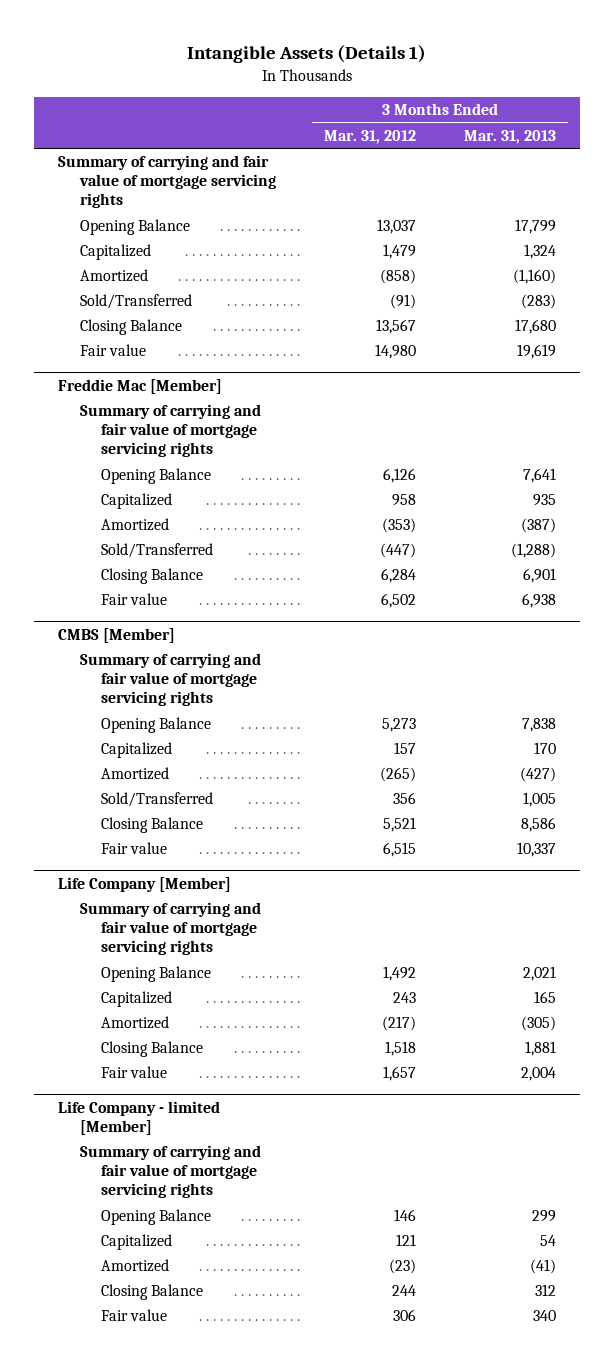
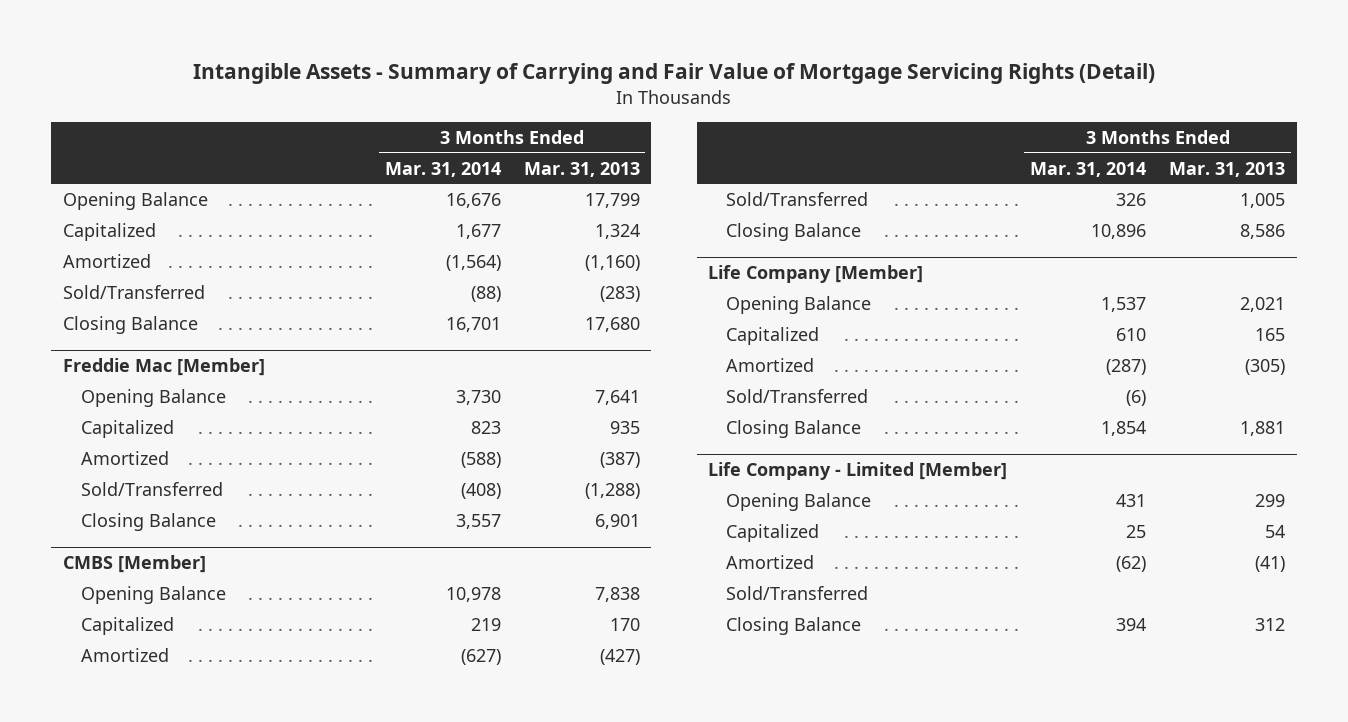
[186,45,426,64] Intangible Assets (Details 1) -> [192,63,1155,85] Intangible Assets - Summary of Carrying and Fair Value of Mortgage Servicing Rights (Detail)
[323,129,416,144] Mar. 31, 2012 -> none
none -> [384,161,501,177] Mar. 31, 2014
[58,155,276,209] Summary of carrying and fair value of mortgage servicing rights -> none
[79,344,146,357] Fair value -> none
[79,404,261,458] Summary of carrying and fair value of mortgage servicing rights -> none
[101,593,168,606] Fair value -> none
[79,653,261,707] Summary of carrying and fair value of mortgage servicing rights -> none
[101,842,168,855] Fair value -> none
[79,902,261,956] Summary of carrying and fair value of mortgage servicing rights -> none
none -> [726,388,869,403] Sold/Transferred
[101,1066,168,1079] Fair value -> none
[79,1145,261,1199] Summary of carrying and fair value of mortgage servicing rights -> none
[58,1100,221,1135] Life Company - limited [Member] -> [708,462,1008,481] Life Company - Limited [Member]
none -> [726,585,869,600] Sold/Transferred
[101,1309,168,1322] Fair value -> none

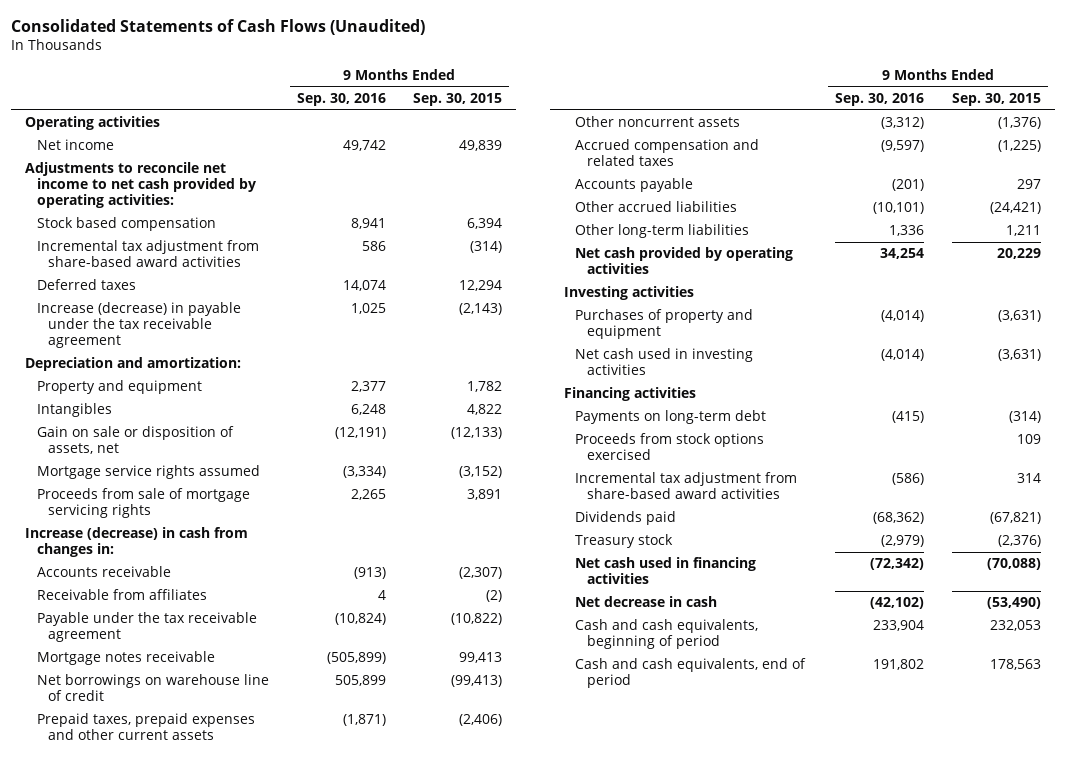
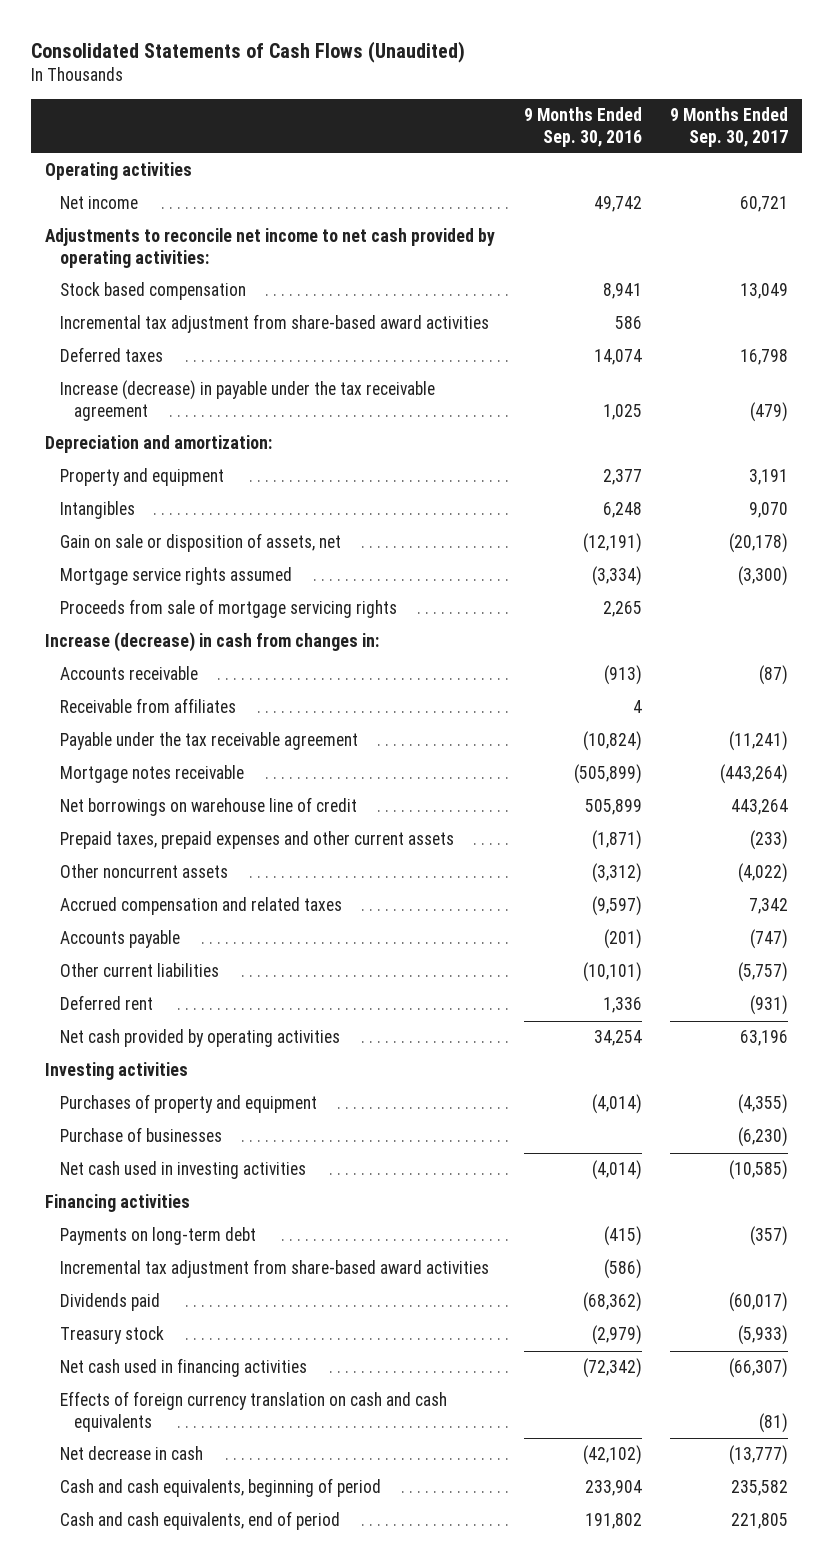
[413,92,503,106] Sep. 30, 2015 -> none
none -> [669,107,788,147] 9 Months Ended Sep. 30, 2017
[575,201,738,213] Other accrued liabilities -> [59,963,219,978] Other current liabilities
[575,224,750,239] Other long-term liabilities -> [59,995,153,1011] Deferred rent
none -> [59,1127,222,1143] Purchase of businesses
[575,433,765,461] Proceeds from stock options exercised -> none
none -> [59,1391,447,1432] Effects of foreign currency translation on cash and cash equivalents

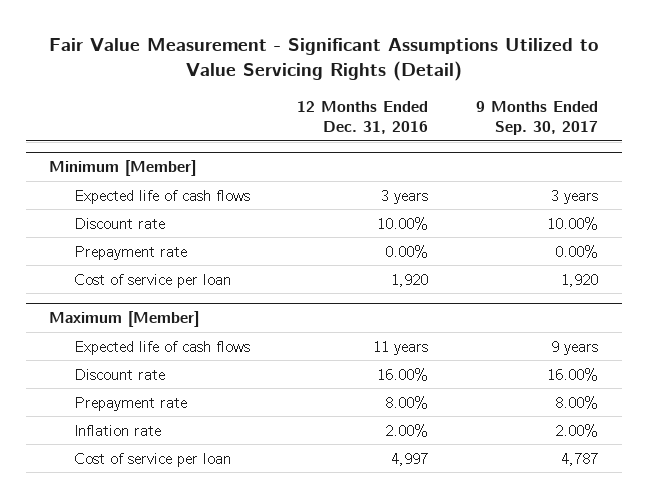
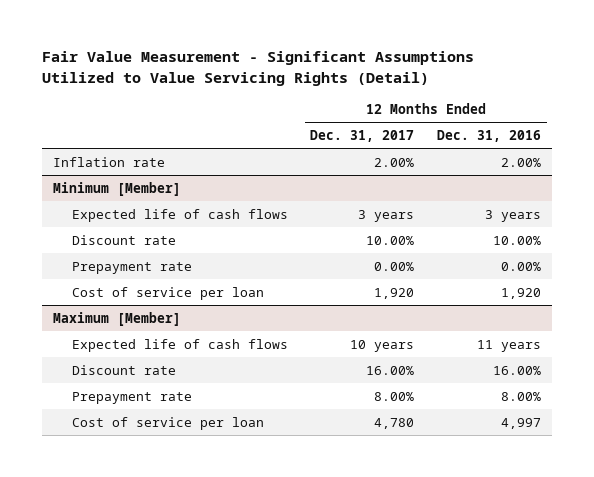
[476,101,599,136] 9 Months Ended Sep. 30, 2017 -> none
none -> [310,129,415,142] Dec. 31, 2017
none -> [53,156,166,167] Inflation rate
[73,424,161,436] Inflation rate -> none

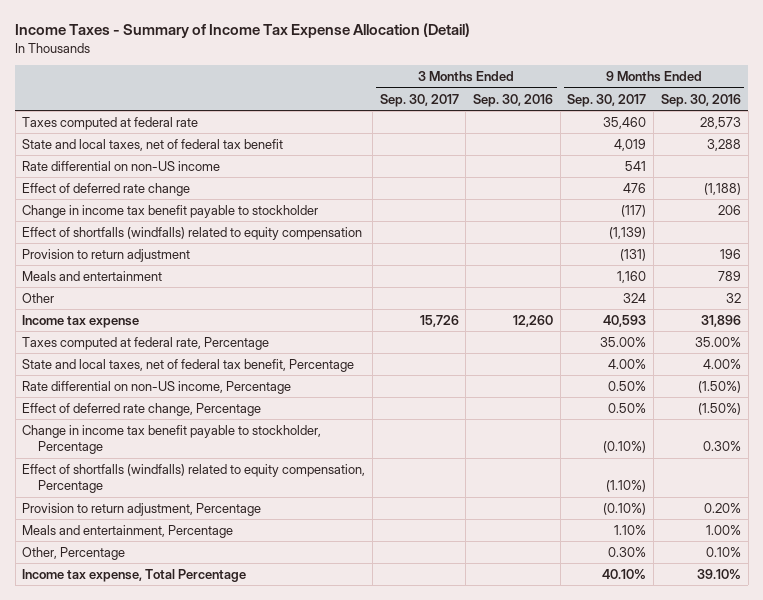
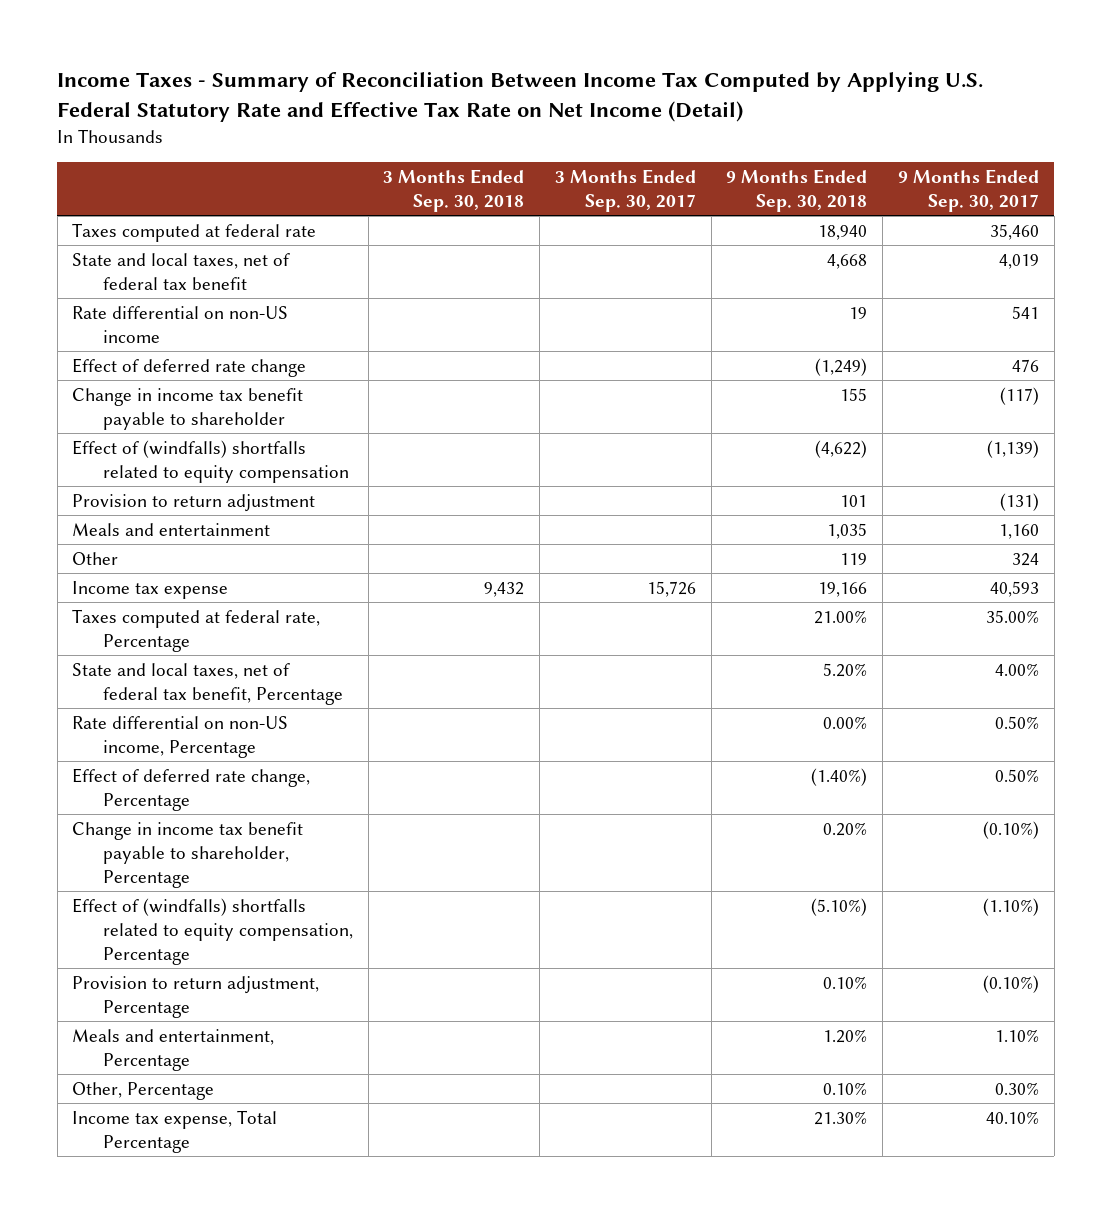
[15,23,471,39] Income Taxes - Summary of Income Tax Expense Allocation (Detail) -> [57,71,984,122] Income Taxes - Summary of Reconciliation Between Income Tax Computed by Applying U.S. Federal Statutory Rate and Effective Tax Rate on Net Income (Detail)
[473,93,554,107] Sep. 30, 2016 -> none
[660,93,741,107] Sep. 30, 2016 -> none
none -> [383,168,525,212] 3 Months Ended Sep. 30, 2018
none -> [726,168,868,212] 9 Months Ended Sep. 30, 2018
[22,204,319,218] Change in income tax benefit payable to stockholder -> [72,387,304,430] Change in income tax benefit payable to shareholder
[22,226,363,240] Effect of shortfalls (windfalls) related to equity compensation -> [72,439,349,483] Effect of (windfalls) shortfalls related to equity compensation
[22,424,322,455] Change in income tax benefit payable to stockholder, Percentage -> [72,821,304,888] Change in income tax benefit payable to shareholder, Percentage
[22,463,366,494] Effect of shortfalls (windfalls) related to equity compensation, Percentage -> [72,897,353,965] Effect of (windfalls) shortfalls related to equity compensation, Percentage

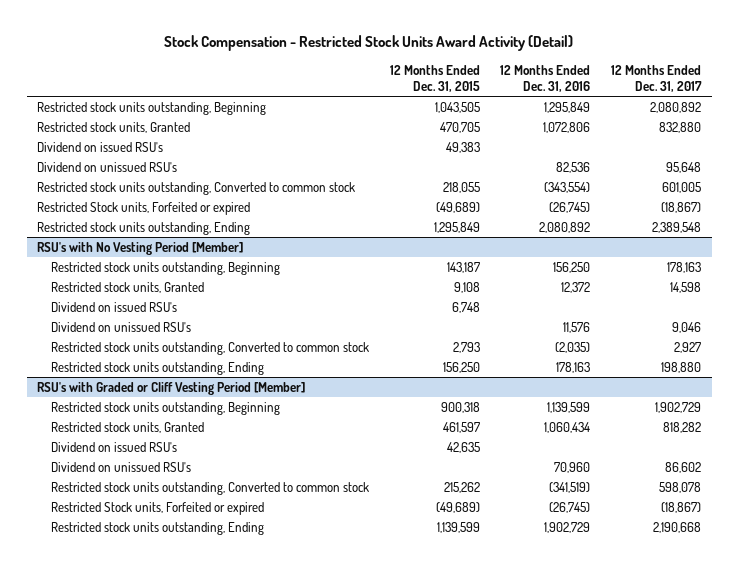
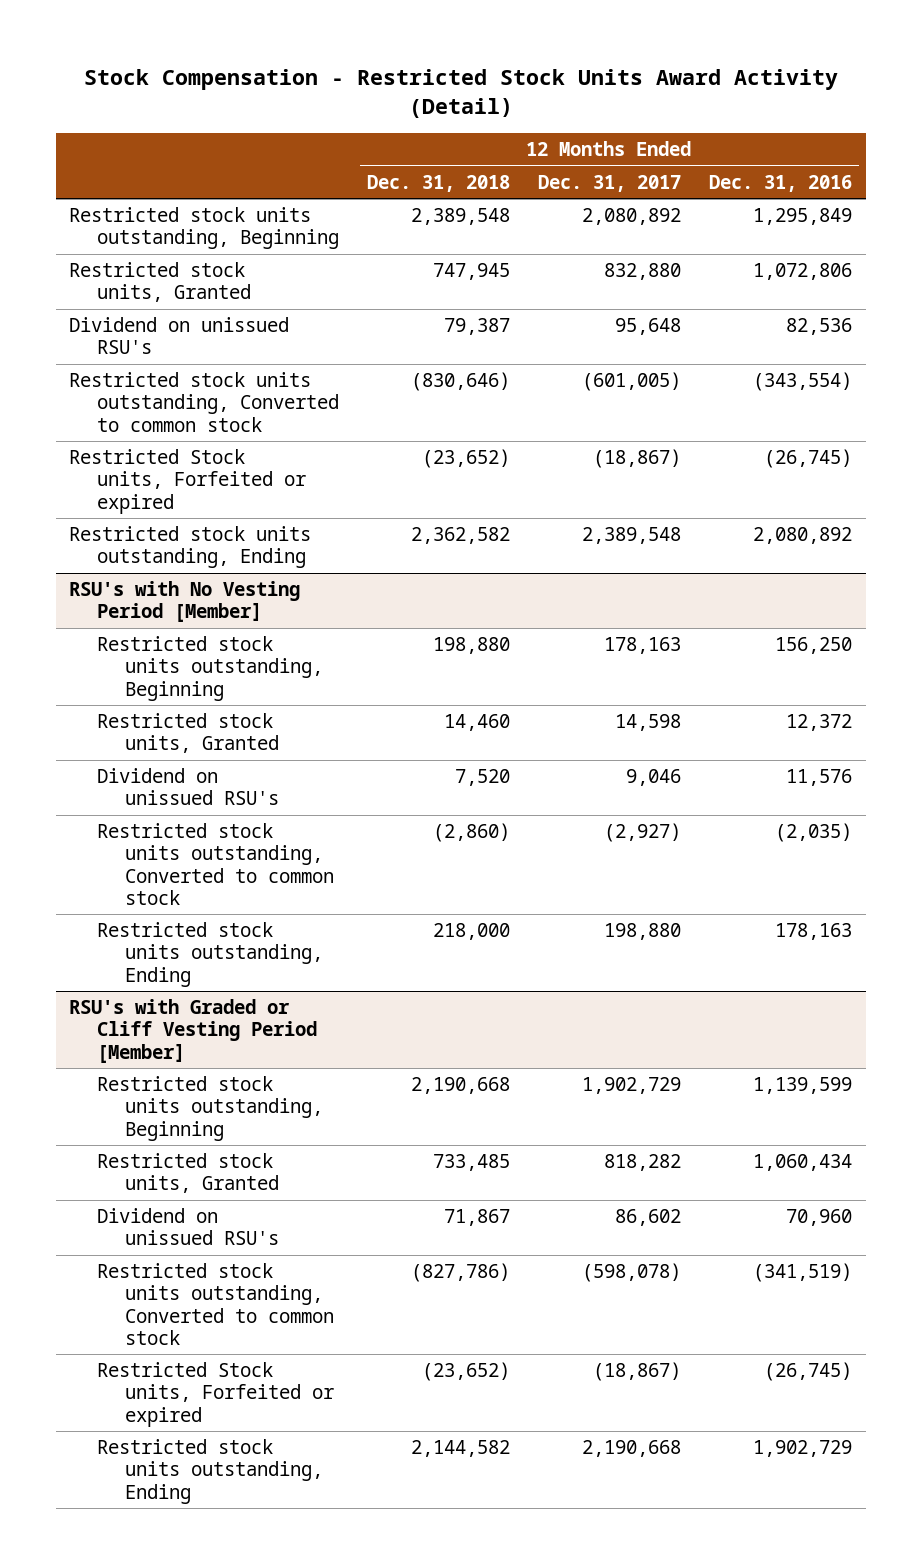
[389,65,480,93] 12 Months Ended Dec. 31, 2015 -> none
none -> [367,174,511,192] Dec. 31, 2018
[37,141,164,152] Dividend on issued RSU's -> none
[662,181,702,193] 601,005 -> [581,372,681,392] (601,005)
[50,301,177,312] Dividend on issued RSU's -> none
[674,341,702,353] 2,927 -> [603,823,681,843] (2,927)
[50,441,177,452] Dividend on issued RSU's -> none
[659,481,702,493] 598,078 -> [581,1263,681,1283] (598,078)

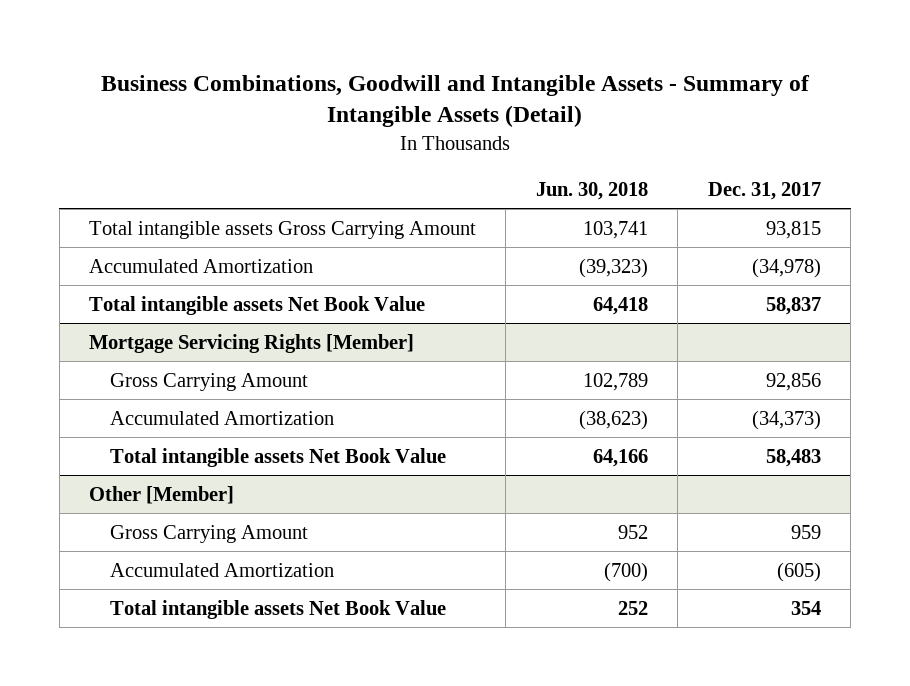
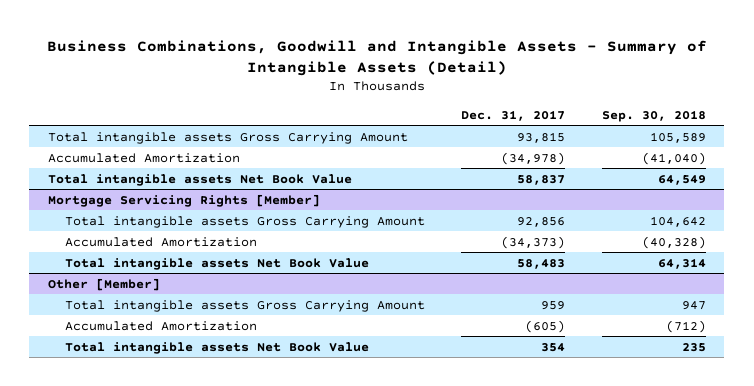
[535,181,648,200] Jun. 30, 2018 -> none
none -> [602,109,707,122] Sep. 30, 2018
[109,372,308,391] Gross Carrying Amount -> [64,215,425,228] Total intangible assets Gross Carrying Amount
[109,524,308,543] Gross Carrying Amount -> [64,299,425,312] Total intangible assets Gross Carrying Amount

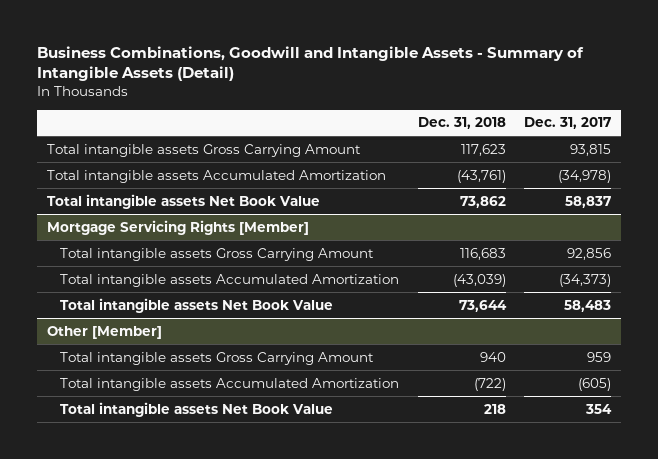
[602,109,707,122] Sep. 30, 2018 -> none
none -> [417,117,506,130] Dec. 31, 2018
[47,152,240,163] Accumulated Amortization -> [46,169,386,183] Total intangible assets Accumulated Amortization
[64,236,257,247] Accumulated Amortization -> [59,273,399,287] Total intangible assets Accumulated Amortization
[64,320,257,331] Accumulated Amortization -> [59,377,399,391] Total intangible assets Accumulated Amortization

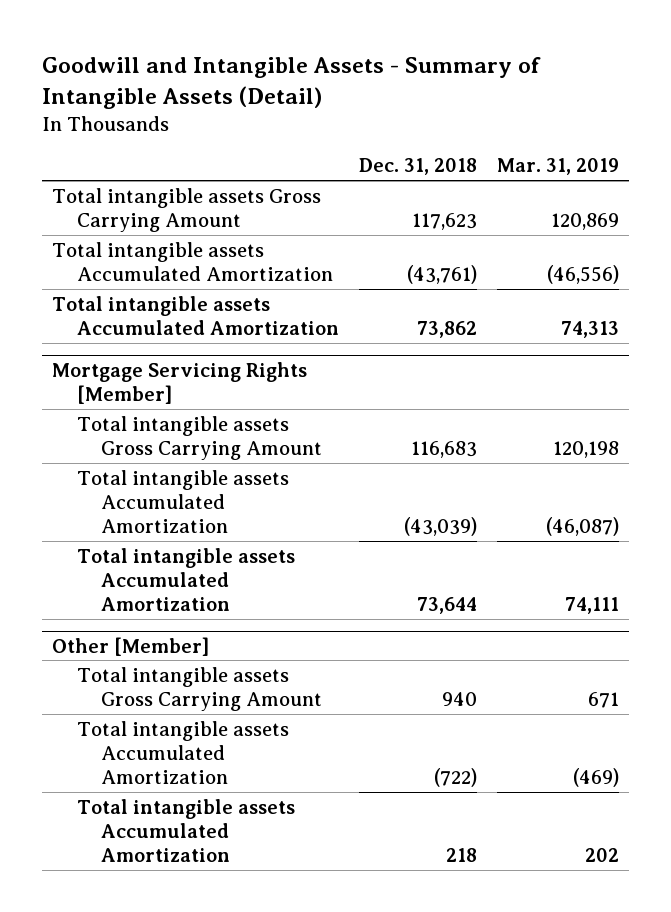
[37,45,585,82] Business Combinations, Goodwill and Intangible Assets - Summary of Intangible Assets (Detail) -> [42,57,542,110] Goodwill and Intangible Assets - Summary of Intangible Assets (Detail)
[524,117,612,130] Dec. 31, 2017 -> none
none -> [496,158,619,176] Mar. 31, 2019
[46,193,320,209] Total intangible assets Net Book Value -> [52,295,339,335] Total intangible assets Accumulated Amortization
[59,297,333,313] Total intangible assets Net Book Value -> [76,547,295,611] Total intangible assets Accumulated Amortization
[59,401,333,417] Total intangible assets Net Book Value -> [76,798,295,862] Total intangible assets Accumulated Amortization

